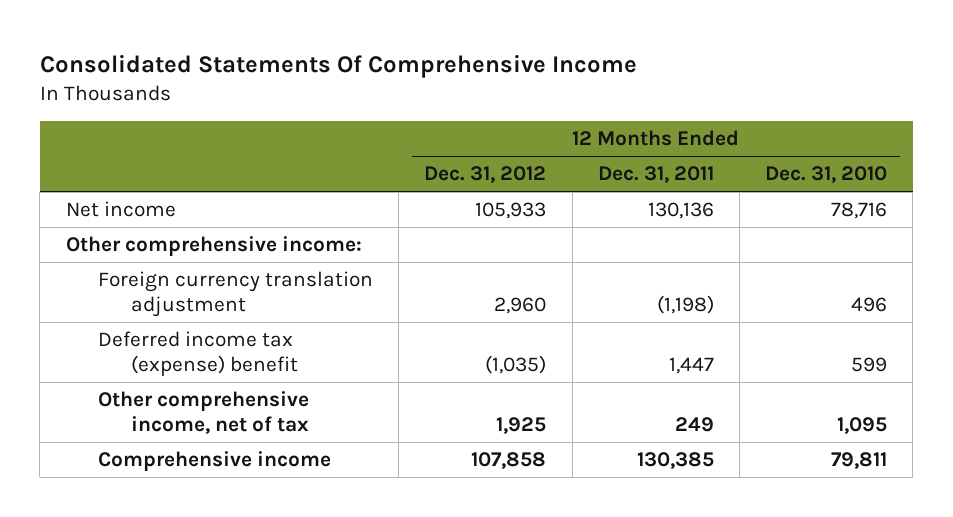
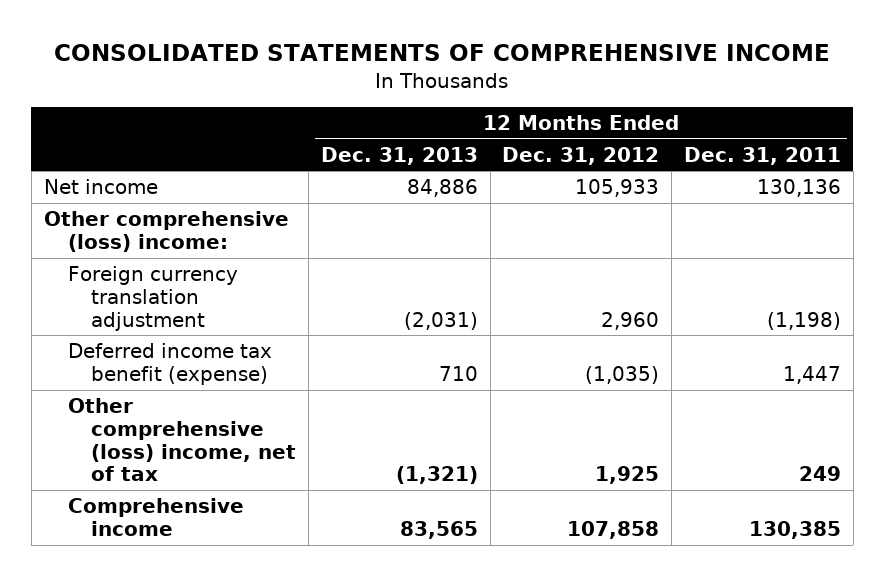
[39,54,637,79] Consolidated Statements Of Comprehensive Income -> [54,44,831,62] CONSOLIDATED STATEMENTS OF COMPREHENSIVE INCOME
[765,166,888,184] Dec. 31, 2010 -> none
none -> [320,146,478,165] Dec. 31, 2013
[65,236,362,257] Other comprehensive income: -> [43,210,289,252] Other comprehensive (loss) income:
[98,331,298,377] Deferred income tax (expense) benefit -> [67,342,272,385] Deferred income tax benefit (expense)
[98,391,310,435] Other comprehensive income, net of tax -> [67,397,297,482] Other comprehensive (loss) income, net of tax

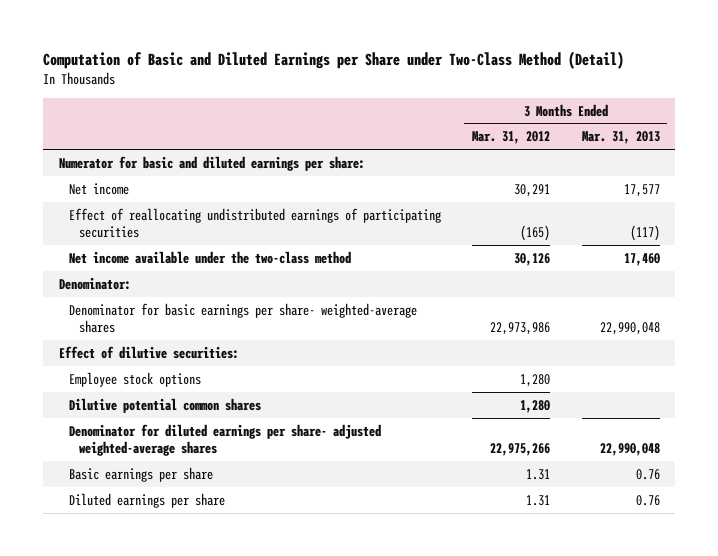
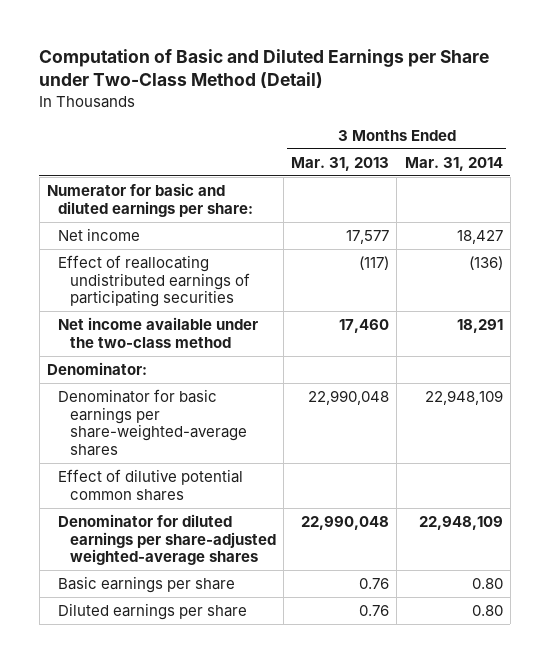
[472,131,551,145] Mar. 31, 2012 -> none
none -> [404,156,503,171] Mar. 31, 2014
[58,345,239,359] Effect of dilutive securities: -> none
[68,371,201,387] Employee stock options -> none
[68,302,417,334] Denominator for basic earnings per share- weighted-average shares -> [58,388,247,457] Denominator for basic earnings per share-weighted-average shares
[68,397,261,413] Dilutive potential common shares -> [58,468,244,501] Effect of dilutive potential common shares
[68,423,381,457] Denominator for diluted earnings per share- adjusted weighted-average shares -> [58,513,276,566] Denominator for diluted earnings per share-adjusted weighted-average shares

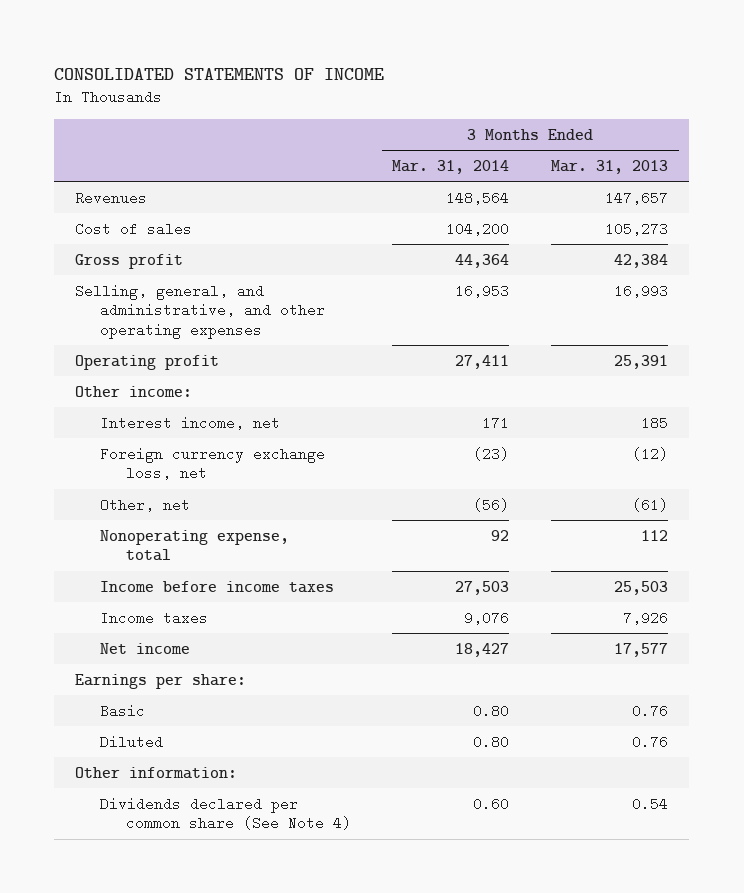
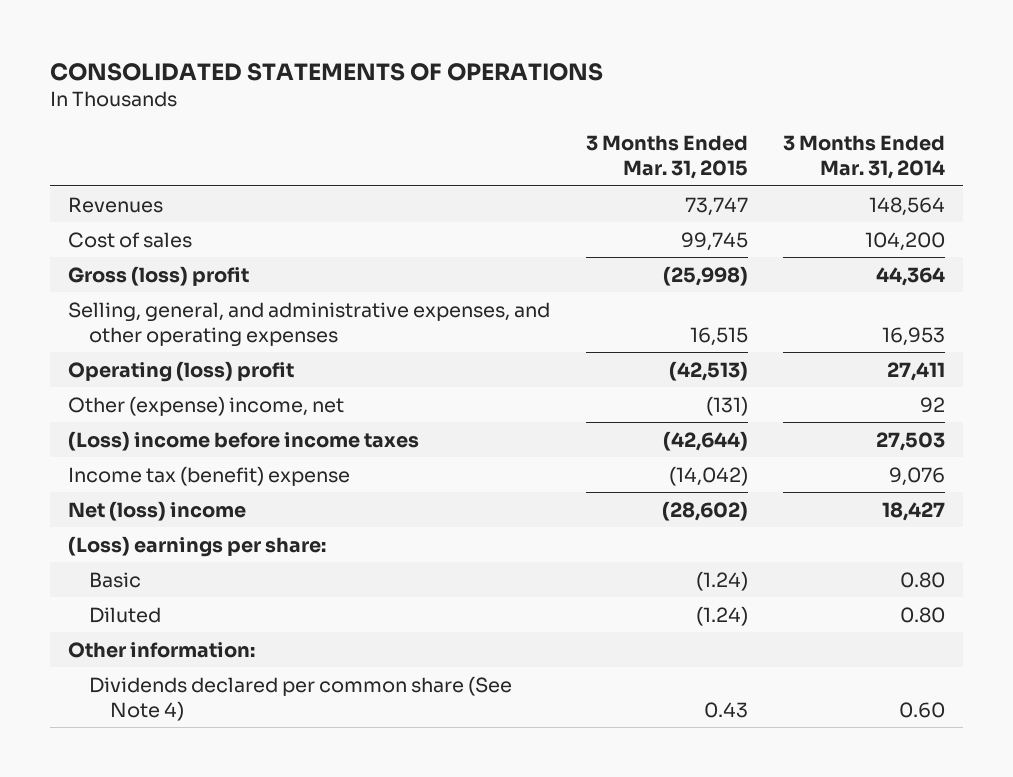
[54,68,385,81] CONSOLIDATED STATEMENTS OF INCOME -> [49,62,603,81] CONSOLIDATED STATEMENTS OF OPERATIONS
[551,159,669,174] Mar. 31, 2013 -> none
none -> [585,135,748,180] 3 Months Ended Mar. 31, 2015
[75,385,193,397] Other income: -> none
[100,415,281,430] Interest income, net -> none
[100,446,326,481] Foreign currency exchange loss, net -> none
[100,497,191,512] Other, net -> none
[75,253,184,269] Gross profit -> [67,265,249,286] Gross (loss) profit
[75,283,326,339] Selling, general, and administrative, and other operating expenses -> [67,301,550,347] Selling, general, and administrative expenses, and other operating expenses
[75,354,220,370] Operating profit -> [67,360,294,382] Operating (loss) profit
[100,529,290,562] Nonoperating expense, total -> [67,395,344,416] Other (expense) income, net
[100,580,335,593] Income before income taxes -> [67,430,419,451] (Loss) income before income taxes
[100,610,209,625] Income taxes -> [67,465,350,486] Income tax (benefit) expense
[100,642,191,654] Net income -> [67,500,246,521] Net (loss) income
[75,673,247,689] Earnings per share: -> [67,535,326,557] (Loss) earnings per share:

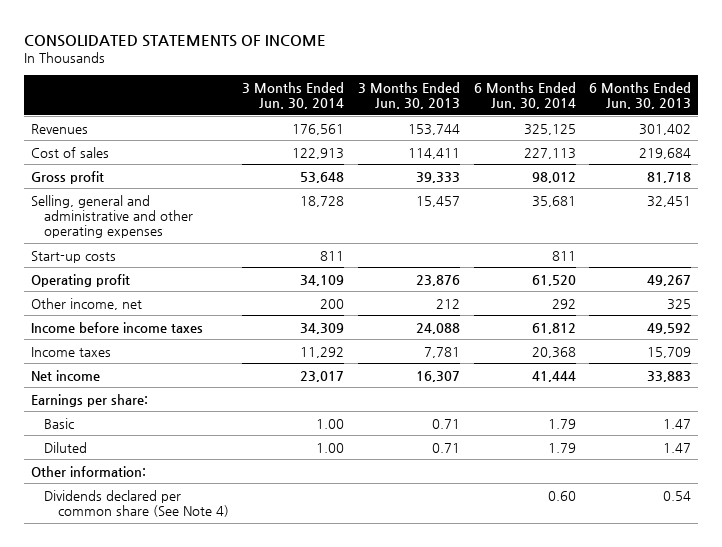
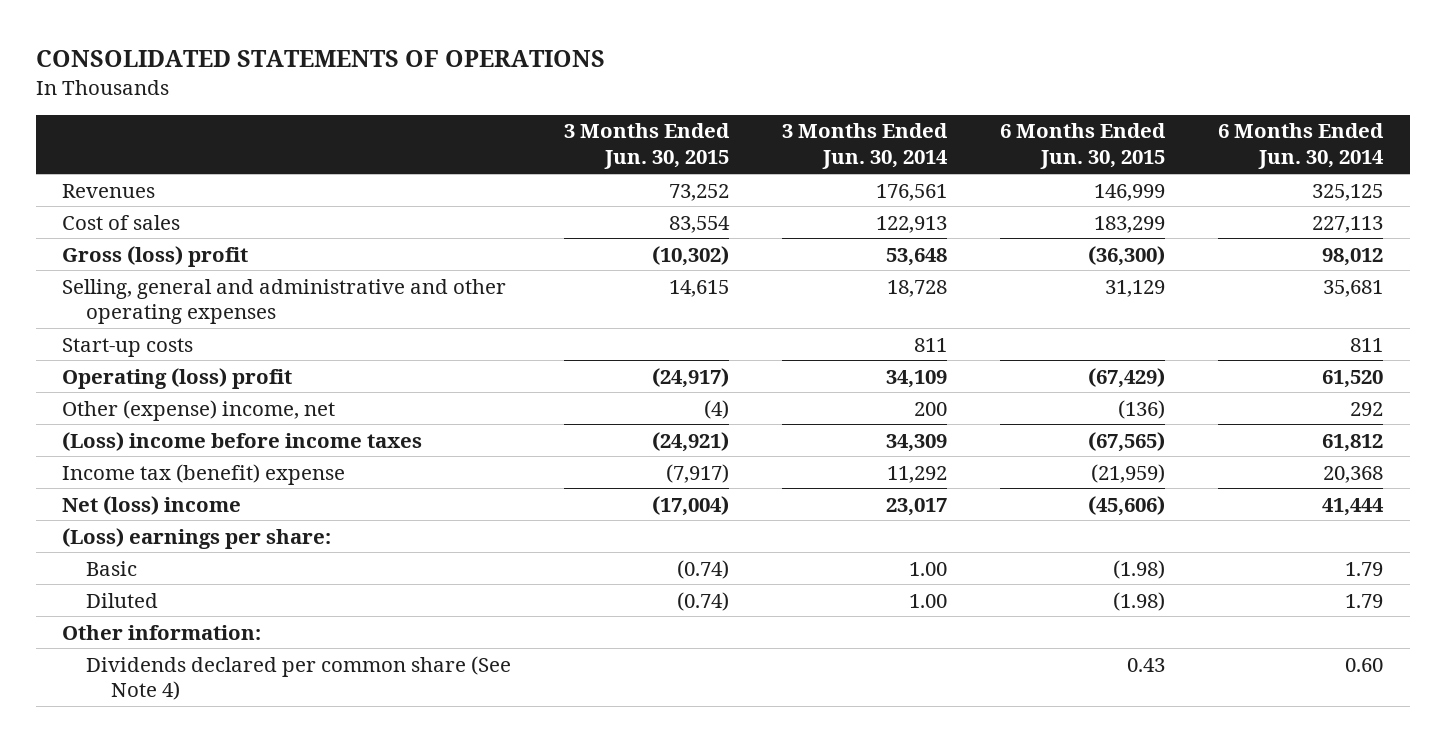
[24,34,327,47] CONSOLIDATED STATEMENTS OF INCOME -> [35,50,605,68] CONSOLIDATED STATEMENTS OF OPERATIONS
[358,82,461,110] 3 Months Ended Jun. 30, 2013 -> none
[589,82,692,110] 6 Months Ended Jun. 30, 2013 -> none
none -> [564,123,731,170] 3 Months Ended Jun. 30, 2015
none -> [1000,123,1167,170] 6 Months Ended Jun. 30, 2015
[31,170,105,184] Gross profit -> [62,245,249,267] Gross (loss) profit
[31,273,131,287] Operating profit -> [62,367,293,389] Operating (loss) profit
[31,297,143,310] Other income, net -> [62,399,336,421] Other (expense) income, net
[31,321,204,333] Income before income taxes -> [62,431,423,451] (Loss) income before income taxes
[31,346,112,357] Income taxes -> [62,463,346,485] Income tax (benefit) expense
[31,369,101,381] Net income -> [62,495,242,515] Net (loss) income
[31,393,149,407] Earnings per share: -> [62,527,332,549] (Loss) earnings per share:

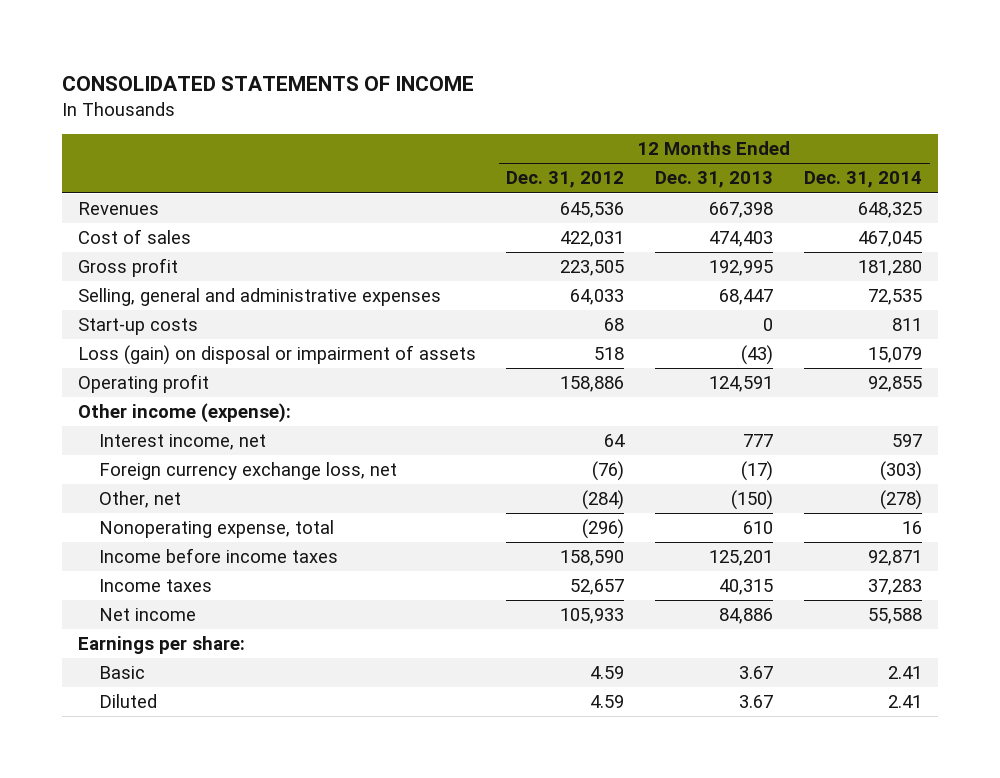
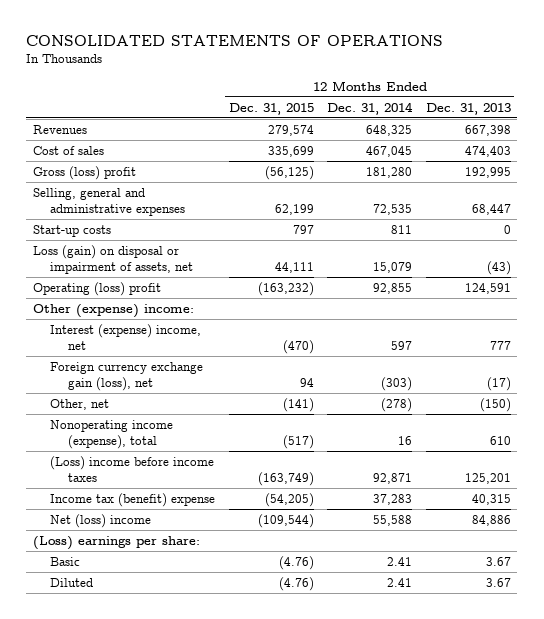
[62,75,475,91] CONSOLIDATED STATEMENTS OF INCOME -> [26,34,444,46] CONSOLIDATED STATEMENTS OF OPERATIONS
[506,171,625,189] Dec. 31, 2012 -> none
none -> [228,102,314,115] Dec. 31, 2015
[77,258,178,278] Gross profit -> [32,165,136,180] Gross (loss) profit
[77,345,476,366] Loss (gain) on disposal or impairment of assets -> [32,244,194,275] Loss (gain) on disposal or impairment of assets, net
[77,374,209,394] Operating profit -> [32,281,161,296] Operating (loss) profit
[77,403,291,424] Other income (expense): -> [32,303,194,318] Other (expense) income:
[99,434,267,451] Interest income, net -> [50,323,202,351] Interest (expense) income, net
[99,462,398,481] Foreign currency exchange loss, net -> [50,361,204,392] Foreign currency exchange gain (loss), net
[99,520,335,539] Nonoperating expense, total -> [50,419,174,450] Nonoperating income (expense), total
[99,548,339,564] Income before income taxes -> [50,455,215,483] (Loss) income before income taxes
[99,579,213,593] Income taxes -> [50,492,216,507] Income tax (benefit) expense
[99,608,197,622] Net income -> [50,513,152,528] Net (loss) income
[77,636,245,655] Earnings per share: -> [32,535,200,550] (Loss) earnings per share:

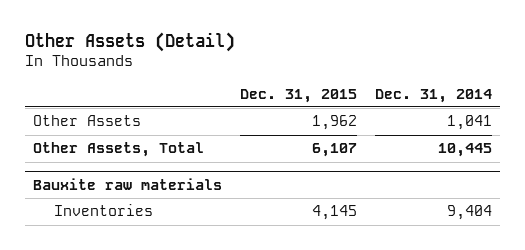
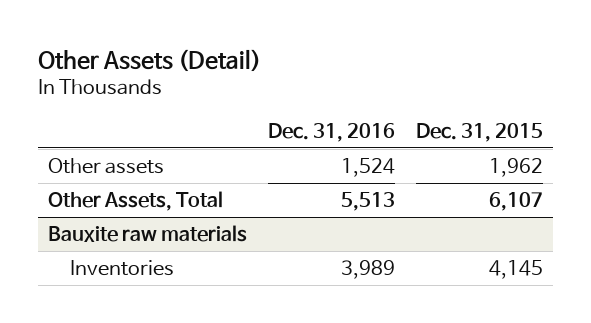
[374,88,492,103] Dec. 31, 2014 -> none
none -> [267,122,395,142] Dec. 31, 2016
[33,115,142,127] Other Assets -> [48,158,165,175] Other assets

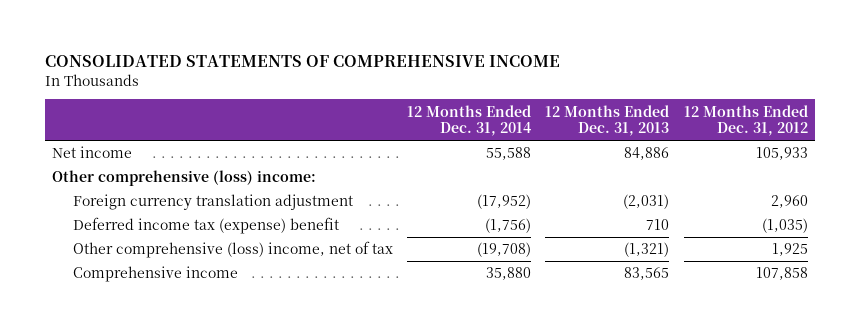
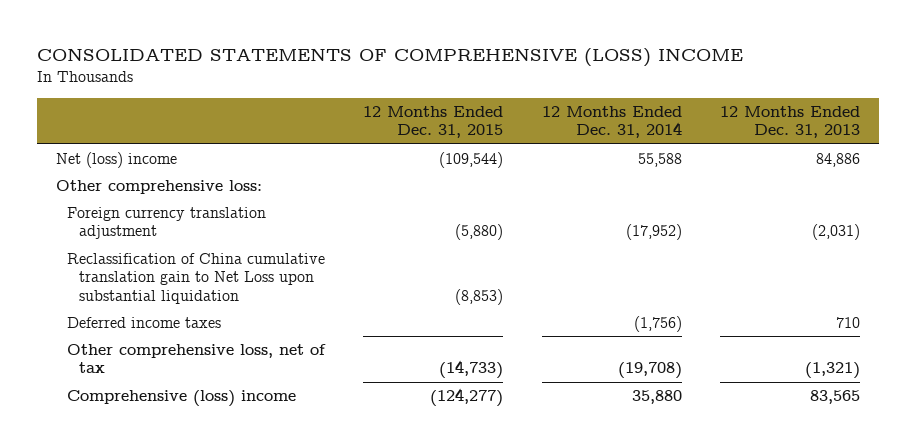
[45,54,561,67] CONSOLIDATED STATEMENTS OF COMPREHENSIVE INCOME -> [36,48,743,68] CONSOLIDATED STATEMENTS OF COMPREHENSIVE (LOSS) INCOME
[683,104,808,137] 12 Months Ended Dec. 31, 2012 -> none
none -> [363,106,504,139] 12 Months Ended Dec. 31, 2015
[52,146,133,159] Net income -> [55,152,177,169] Net (loss) income
[52,170,317,187] Other comprehensive (loss) income: -> [55,180,262,195] Other comprehensive loss:
none -> [67,253,326,304] Reclassification of China cumulative translation gain to Net Loss upon substantial liquidation
[73,217,340,235] Deferred income tax (expense) benefit -> [67,317,222,329] Deferred income taxes
[73,241,394,259] Other comprehensive (loss) income, net of tax -> [67,344,327,374] Other comprehensive loss, net of tax
[73,266,239,283] Comprehensive income -> [67,390,297,408] Comprehensive (loss) income

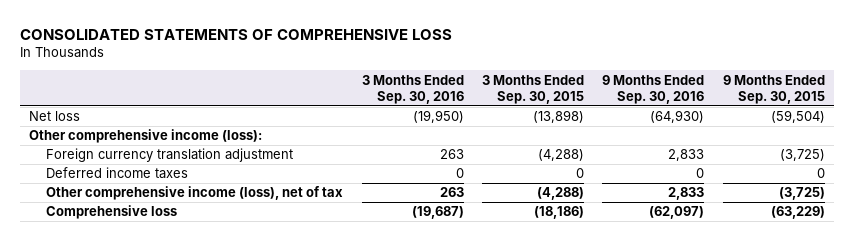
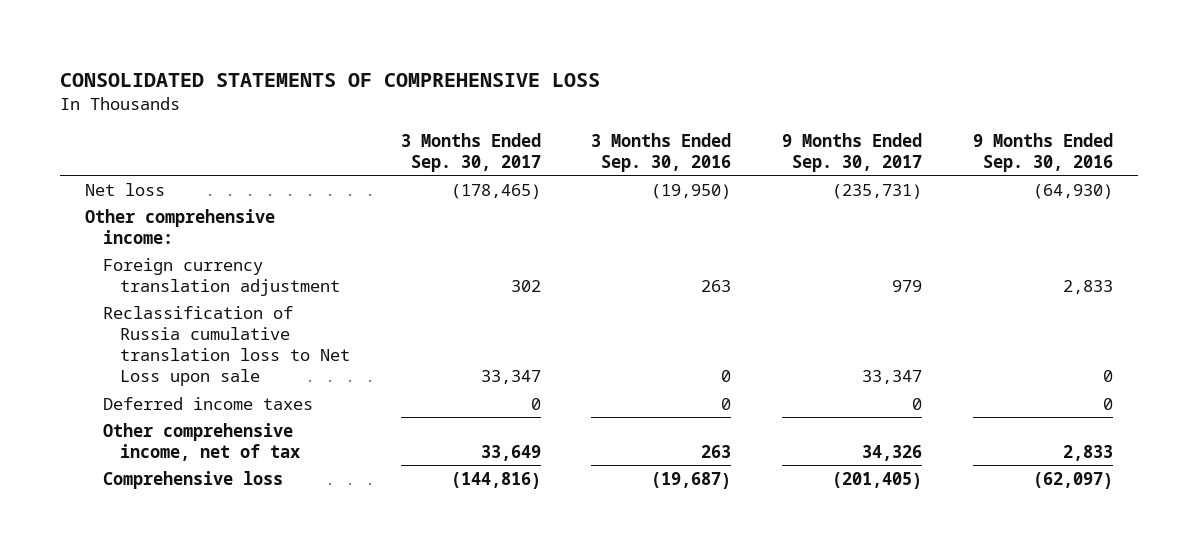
[482,74,585,104] 3 Months Ended Sep. 30, 2015 -> none
[722,74,825,104] 9 Months Ended Sep. 30, 2015 -> none
none -> [400,132,541,172] 3 Months Ended Sep. 30, 2017
none -> [782,132,923,172] 9 Months Ended Sep. 30, 2017
[28,129,262,144] Other comprehensive income (loss): -> [85,208,276,244] Other comprehensive income:
none -> [102,305,351,387] Reclassification of Russia cumulative translation loss to Net Loss upon sale
[46,186,344,201] Other comprehensive income (loss), net of tax -> [102,422,301,461] Other comprehensive income, net of tax

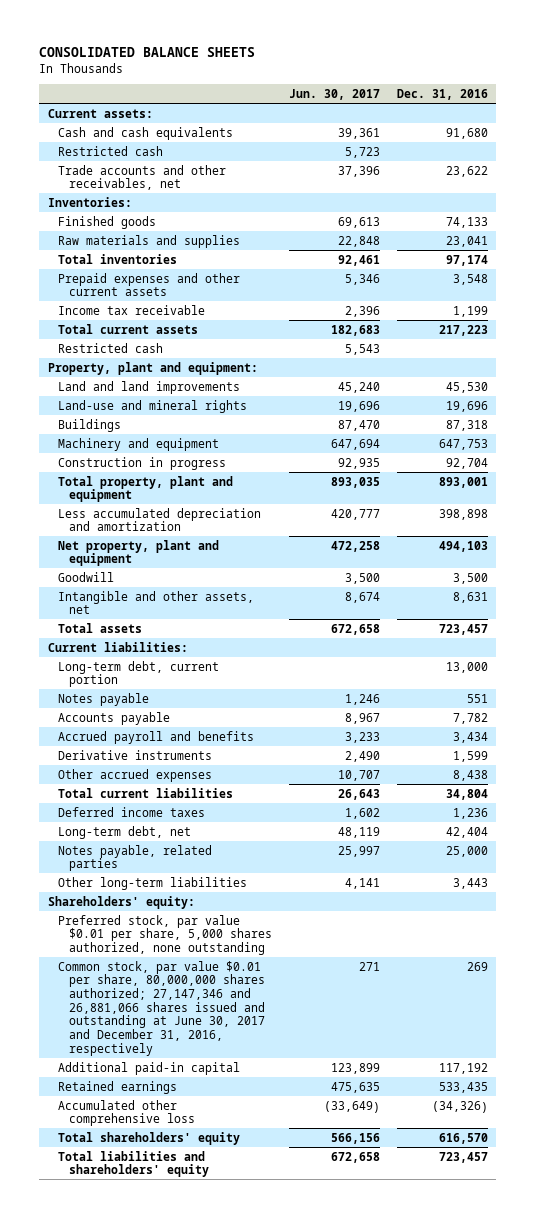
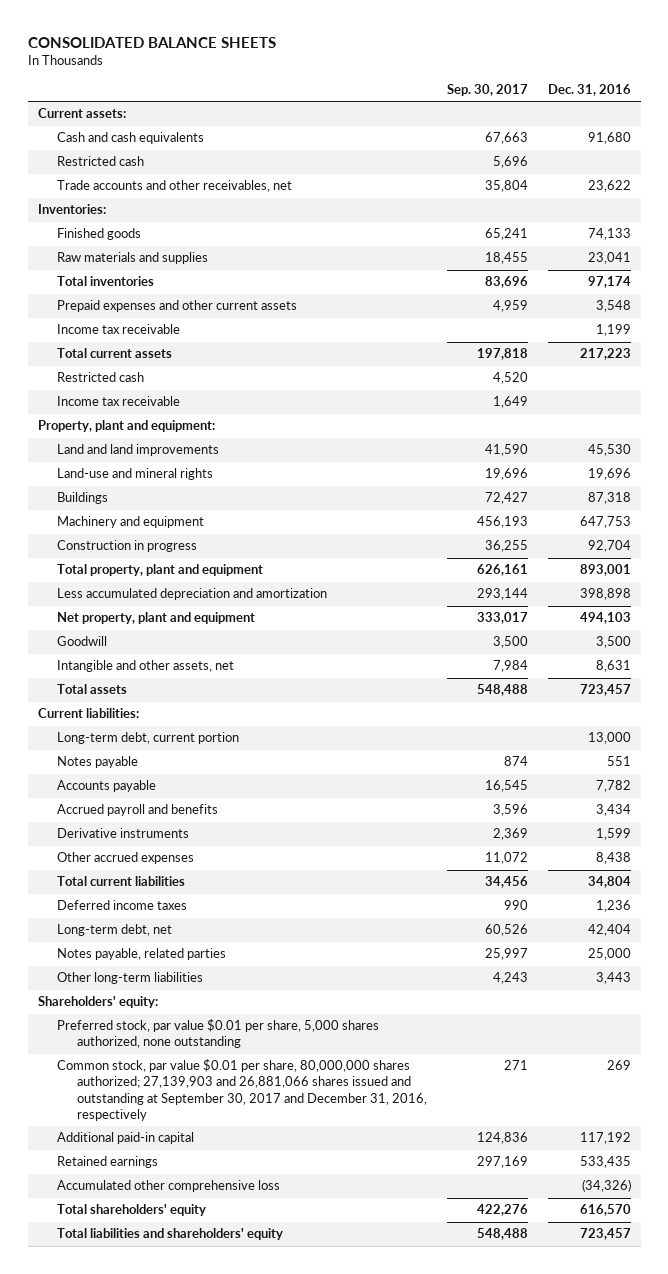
[288,88,380,100] Jun. 30, 2017 -> none
none -> [447,84,529,97] Sep. 30, 2017
none -> [57,396,181,407] Income tax receivable
[58,960,265,1056] Common stock, par value $0.01 per share, 80,000,000 shares authorized; 27,147,346 and 26,881,066 shares issued and outstanding at June 30, 2017 and December 31, 2016, respectively -> [57,1059,428,1121] Common stock, par value $0.01 per share, 80,000,000 shares authorized; 27,139,903 and 26,881,066 shares issued and outstanding at September 30, 2017 and December 31, 2016, respectively

